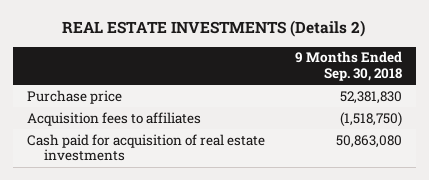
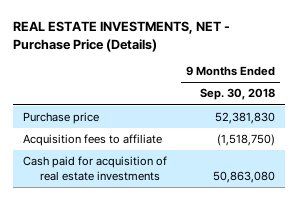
[62,20,366,38] REAL ESTATE INVESTMENTS (Details 2) -> [13,20,231,52] REAL ESTATE INVESTMENTS, NET - Purchase Price (Details)
[27,111,202,126] Acquisition fees to affiliates -> [22,134,162,147] Acquisition fees to affiliate

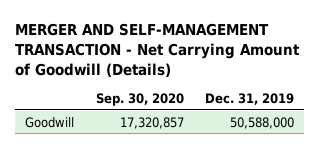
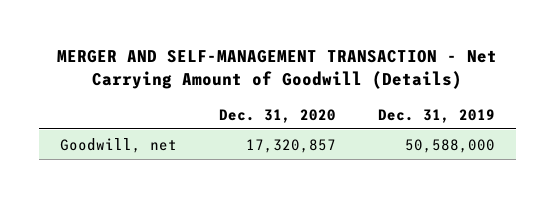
[95,93,184,107] Sep. 30, 2020 -> none
none -> [218,108,336,123] Dec. 31, 2020
[25,116,75,128] Goodwill -> [59,137,177,153] Goodwill, net

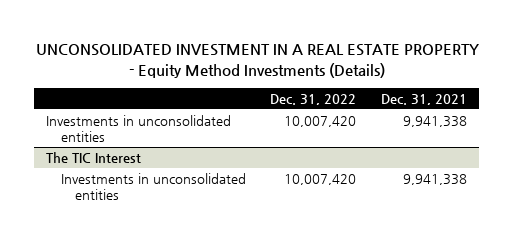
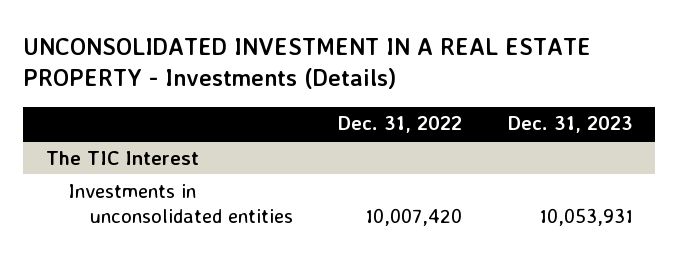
[35,44,479,78] UNCONSOLIDATED INVESTMENT IN A REAL ESTATE PROPERTY - Equity Method Investments (Details) -> [22,37,591,90] UNCONSOLIDATED INVESTMENT IN A REAL ESTATE PROPERTY - Investments (Details)
[380,94,467,106] Dec. 31, 2021 -> none
none -> [507,116,633,134] Dec. 31, 2023
[46,115,232,142] Investments in unconsolidated entities -> none

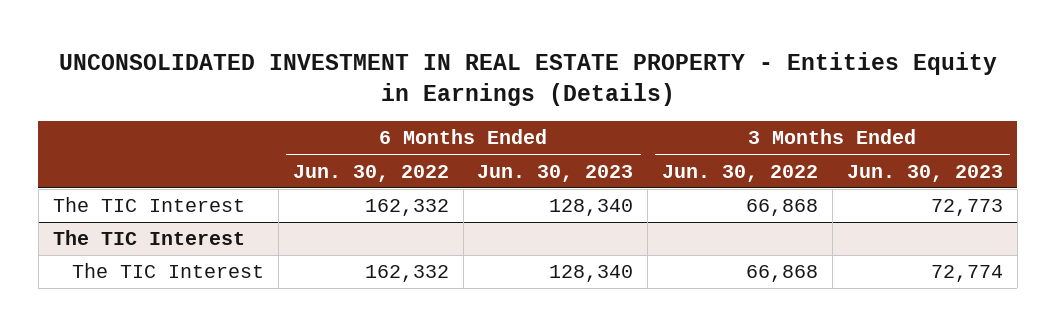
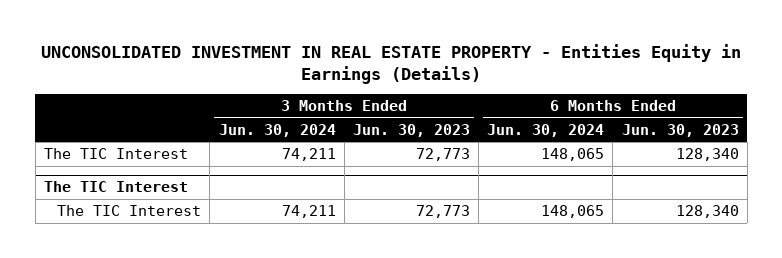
[292,164,449,182] Jun. 30, 2022 -> none
[662,164,819,182] Jun. 30, 2022 -> none
none -> [218,123,336,137] Jun. 30, 2024
none -> [487,123,605,137] Jun. 30, 2024
[930,265,1003,283] 72,774 -> [415,204,470,218] 72,773

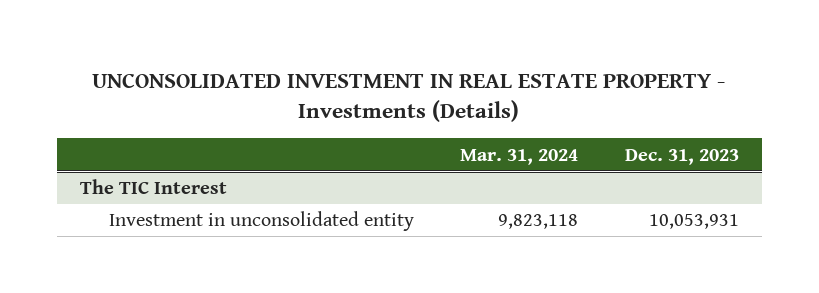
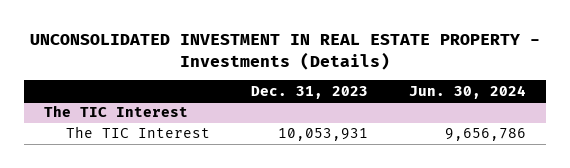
[460,148,579,165] Mar. 31, 2024 -> none
none -> [408,84,526,99] Jun. 30, 2024
[109,211,415,232] Investment in unconsolidated entity -> [66,126,211,139] The TIC Interest

